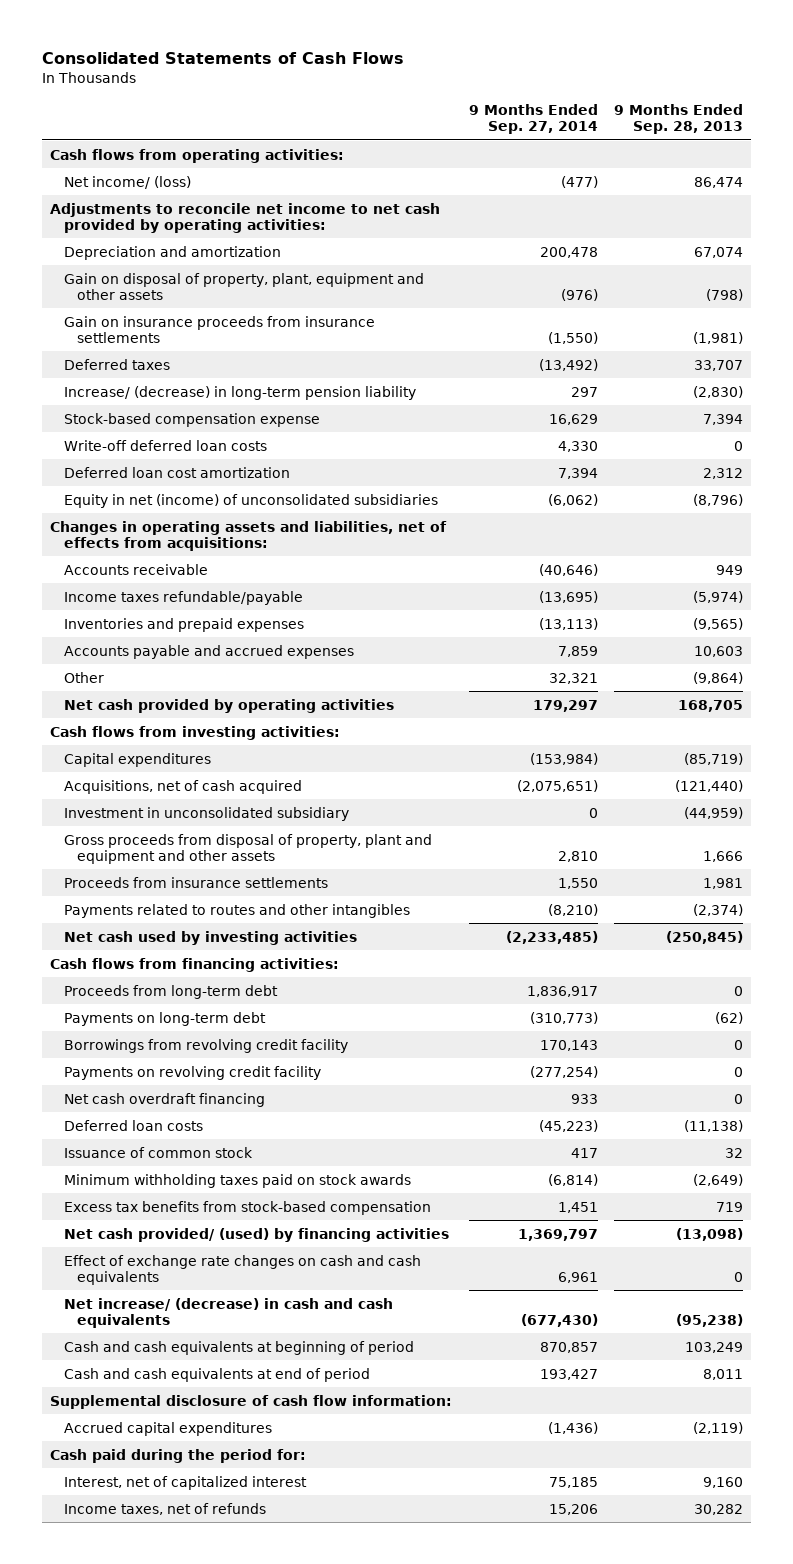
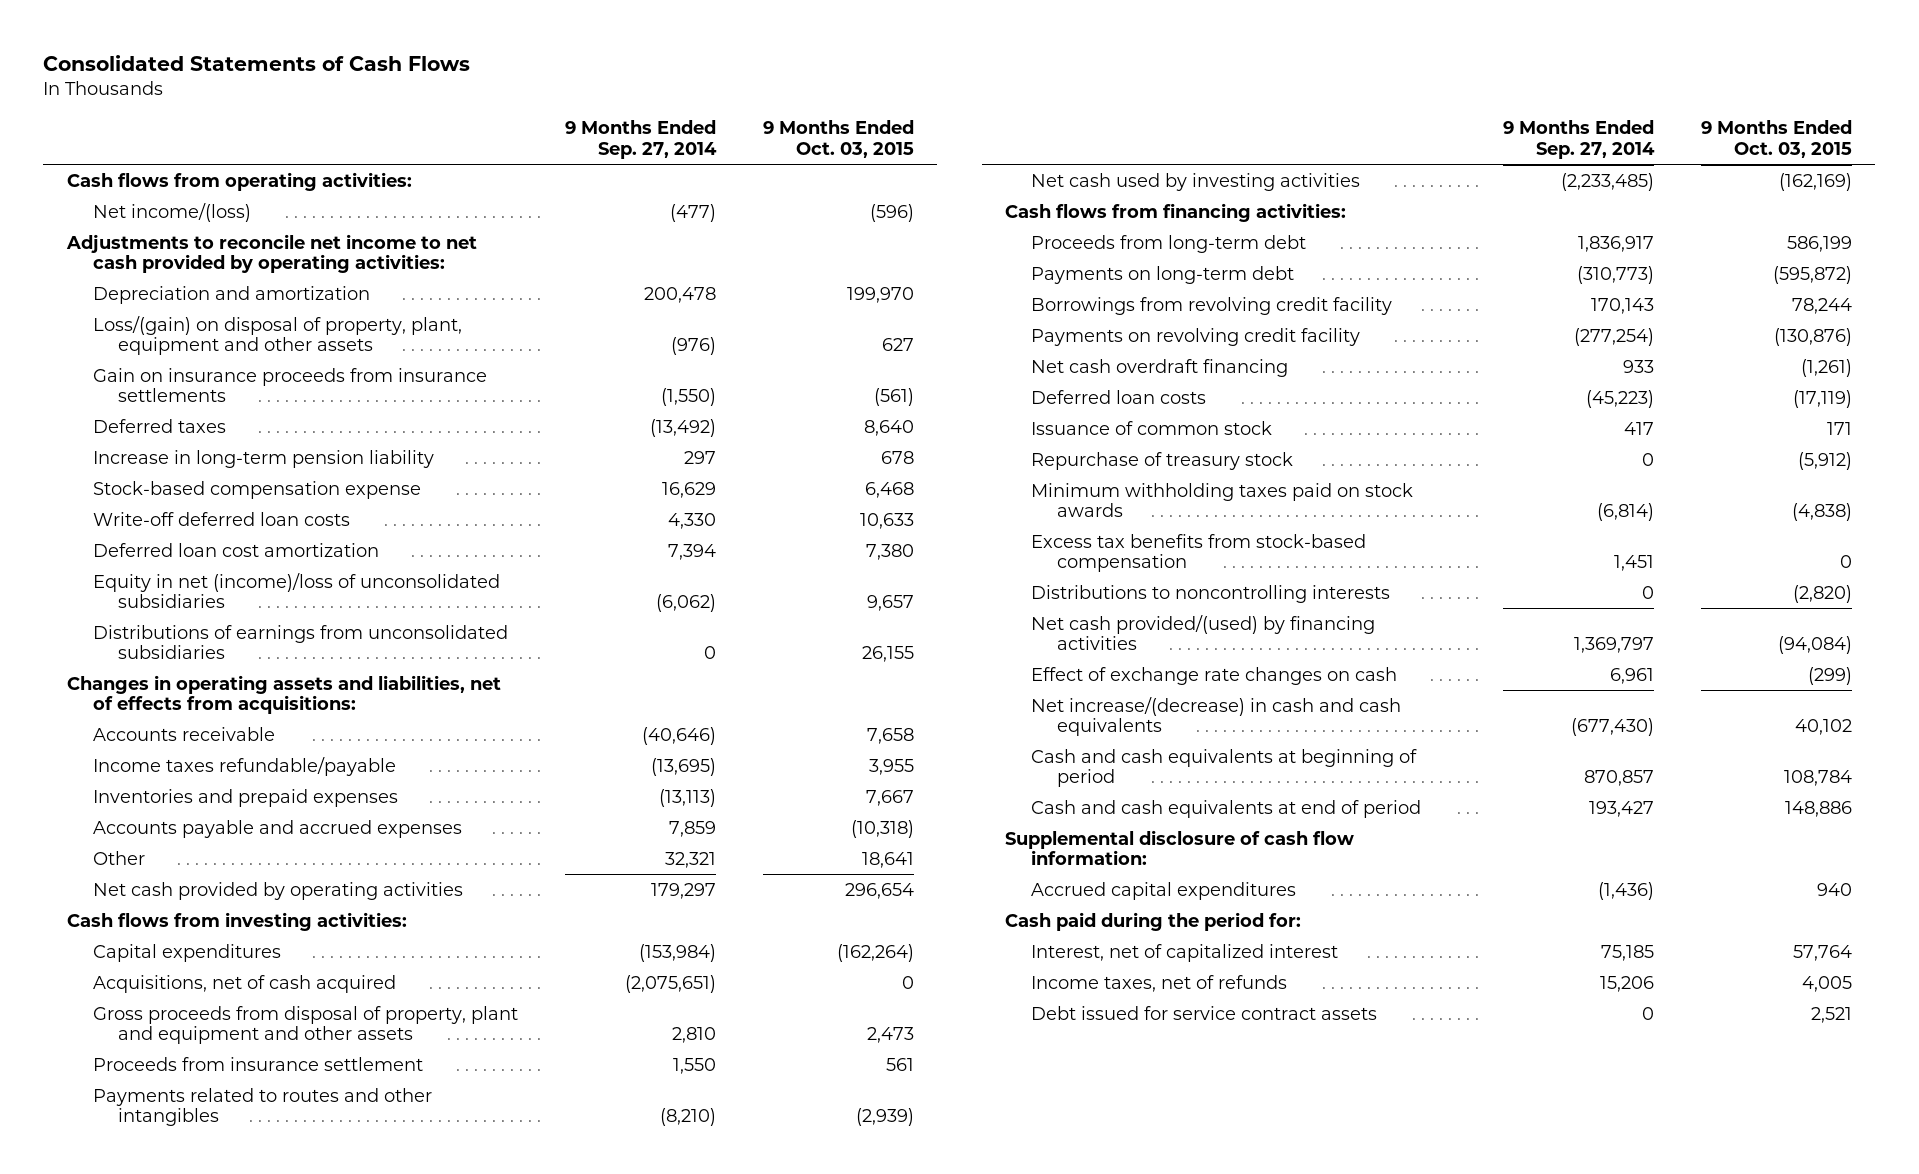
[613,103,743,135] 9 Months Ended Sep. 28, 2013 -> none
none -> [762,120,914,159] 9 Months Ended Oct. 03, 2015
[63,175,191,189] Net income/ (loss) -> [92,202,251,222] Net income/(loss)
[63,272,424,301] Gain on disposal of property, plant, equipment and other assets -> [92,315,462,356] Loss/(gain) on disposal of property, plant, equipment and other assets
[63,385,416,400] Increase/ (decrease) in long-term pension liability -> [92,449,434,468] Increase in long-term pension liability
[63,493,438,508] Equity in net (income) of unconsolidated subsidiaries -> [92,572,500,609] Equity in net (income)/loss of unconsolidated subsidiaries
none -> [92,624,508,660] Distributions of earnings from unconsolidated subsidiaries
[63,806,349,821] Investment in unconsolidated subsidiary -> none
[63,876,328,888] Proceeds from insurance settlements -> [92,1056,423,1071] Proceeds from insurance settlement
none -> [1030,451,1293,470] Repurchase of treasury stock
none -> [1030,584,1390,603] Distributions to noncontrolling interests
[63,1227,449,1242] Net cash provided/ (used) by financing activities -> [1030,614,1375,651] Net cash provided/(used) by financing activities
[63,1254,421,1286] Effect of exchange rate changes on cash and cash equivalents -> [1030,666,1397,685] Effect of exchange rate changes on cash
[63,1297,393,1329] Net increase/ (decrease) in cash and cash equivalents -> [1030,696,1401,737] Net increase/(decrease) in cash and cash equivalents
none -> [1030,1005,1377,1020] Debt issued for service contract assets

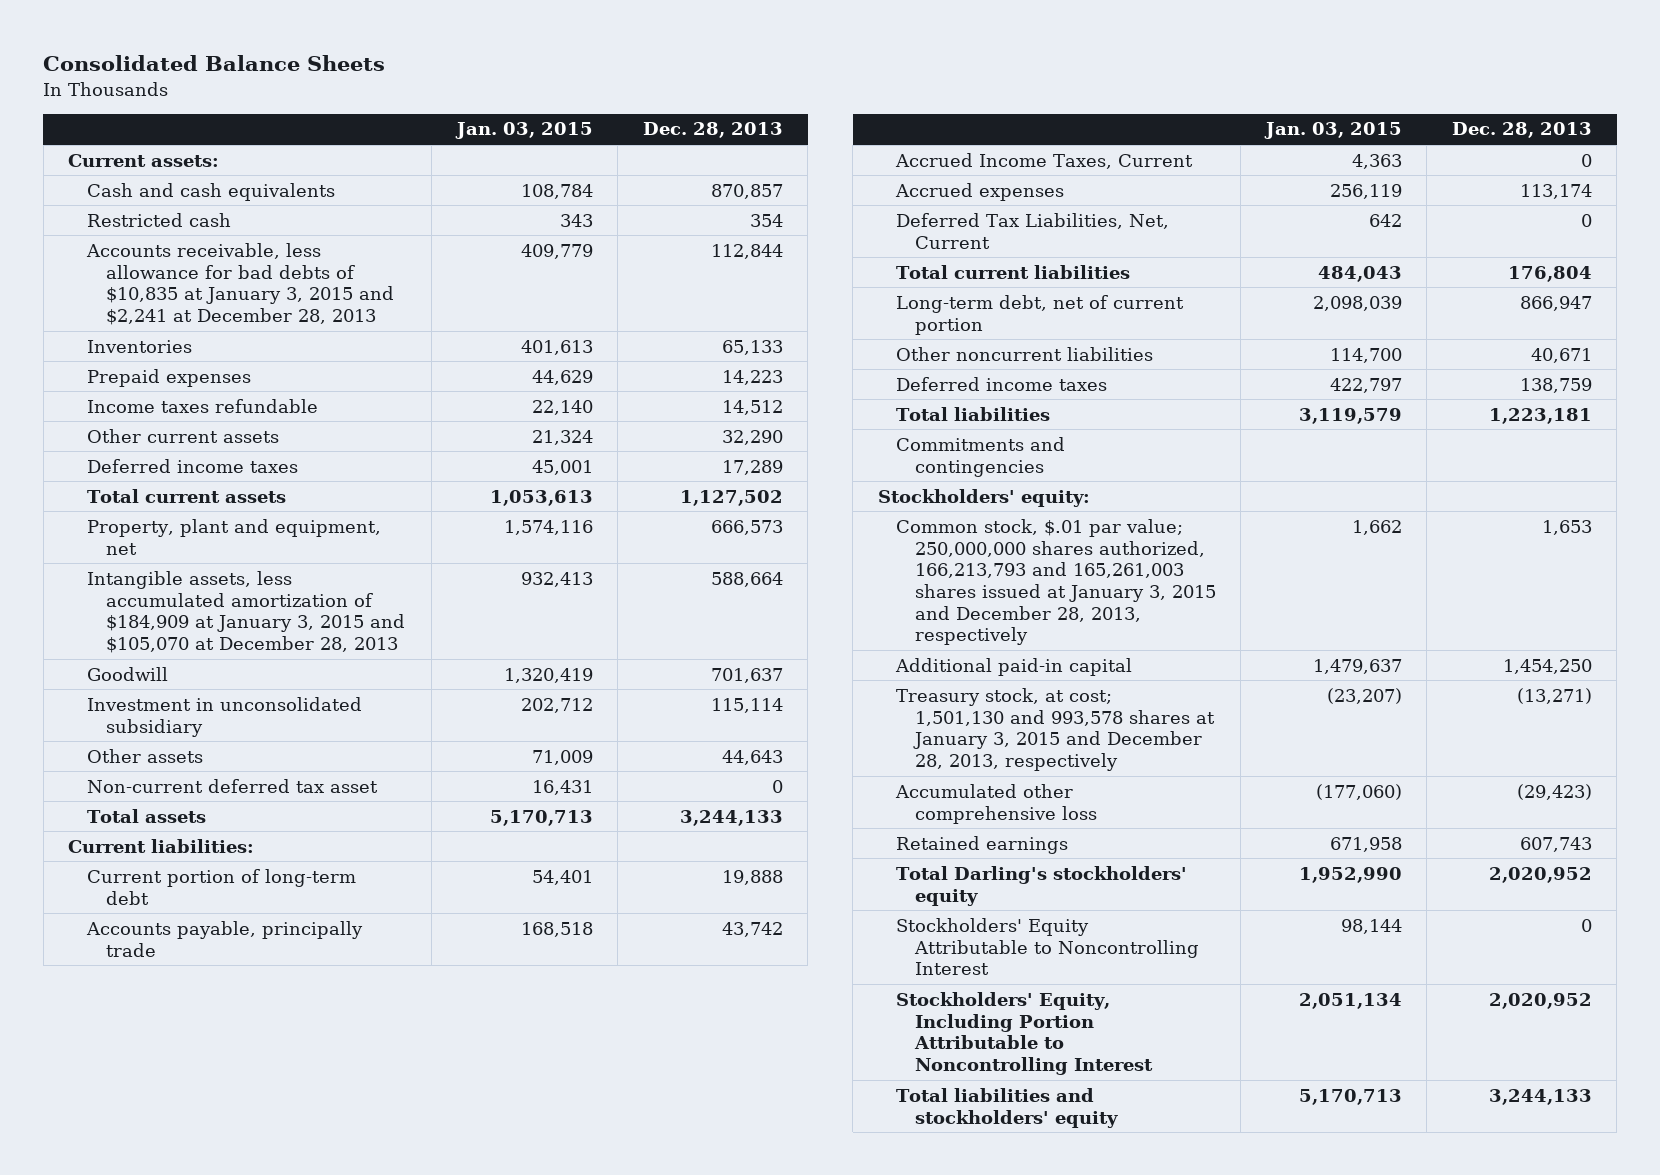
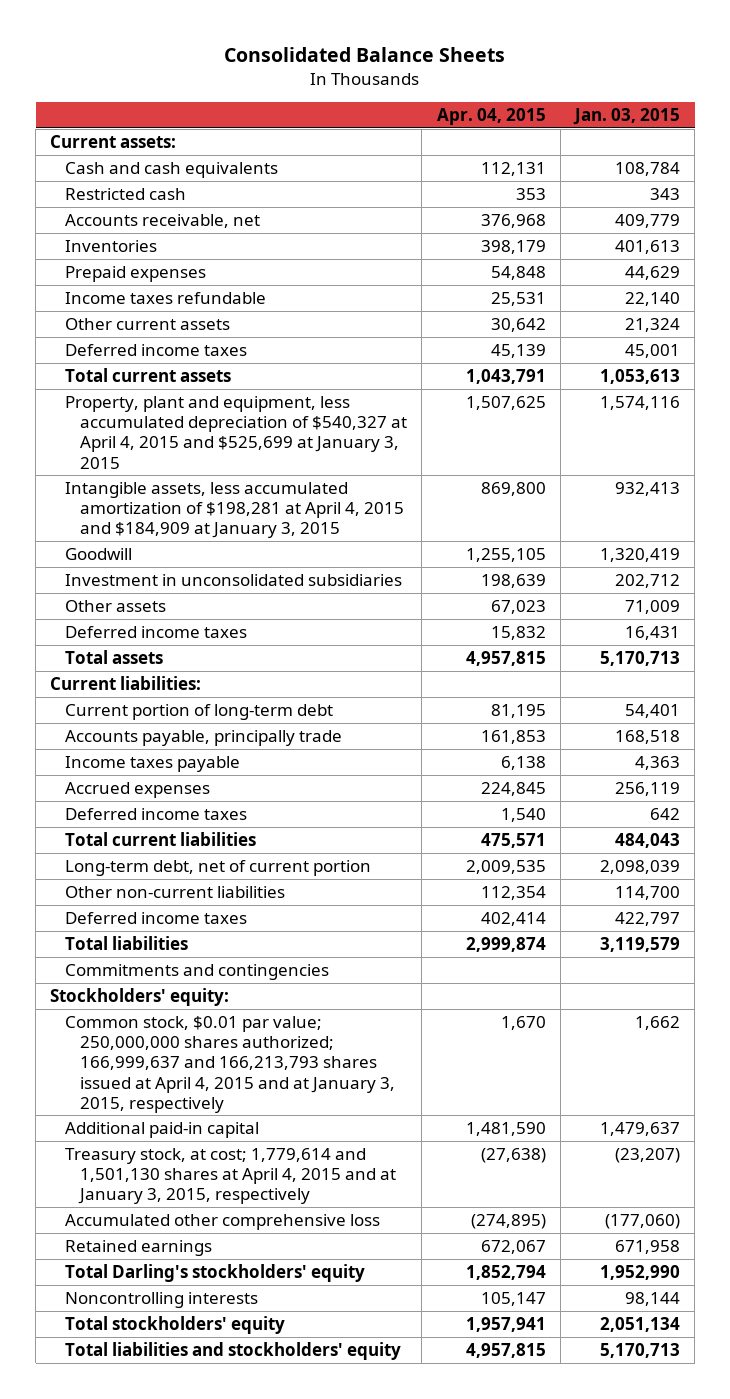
[642,122,783,139] Dec. 28, 2013 -> none
none -> [436,108,546,126] Apr. 04, 2015
[85,242,394,325] Accounts receivable, less allowance for bad debts of $10,835 at January 3, 2015 and $2,241 at December 28, 2013 -> [65,214,261,229] Accounts receivable, net
[86,518,381,555] Property, plant and equipment, net -> [65,396,408,469] Property, plant and equipment, less accumulated depreciation of $540,327 at April 4, 2015 and $525,699 at January 3, 2015
[86,570,405,653] Intangible assets, less accumulated amortization of $184,909 at January 3, 2015 and $105,070 at December 28, 2013 -> [65,482,405,539] Intangible assets, less accumulated amortization of $198,281 at April 4, 2015 and $184,909 at January 3, 2015
[86,696,362,737] Investment in unconsolidated subsidiary -> [65,574,403,587] Investment in unconsolidated subsidiaries
[86,778,378,793] Non-current deferred tax asset -> [65,626,248,639] Deferred income taxes
[895,152,1194,169] Accrued Income Taxes, Current -> [65,756,241,773] Income taxes payable
[896,212,1170,249] Deferred Tax Liabilities, Net, Current -> [65,808,248,821] Deferred income taxes
[896,346,1154,361] Other noncurrent liabilities -> [65,886,286,899] Other non-current liabilities
[896,518,1216,646] Common stock, $.01 par value; 250,000,000 shares authorized, 166,213,793 and 165,261,003 shares issued at January 3, 2015 and December 28, 2013, respectively -> [65,1016,396,1113] Common stock, $0.01 par value; 250,000,000 shares authorized; 166,999,637 and 166,213,793 shares issued at April 4, 2015 and at January 3, 2015, respectively
[896,687,1215,771] Treasury stock, at cost; 1,501,130 and 993,578 shares at January 3, 2015 and December 28, 2013, respectively -> [65,1148,397,1205] Treasury stock, at cost; 1,779,614 and 1,501,130 shares at April 4, 2015 and at January 3, 2015, respectively
[896,917,1199,976] Stockholders' Equity Attributable to Noncontrolling Interest -> [65,1292,259,1309] Noncontrolling interests
[896,991,1153,1075] Stockholders' Equity, Including Portion Attributable to Noncontrolling Interest -> [65,1316,286,1335] Total stockholders' equity

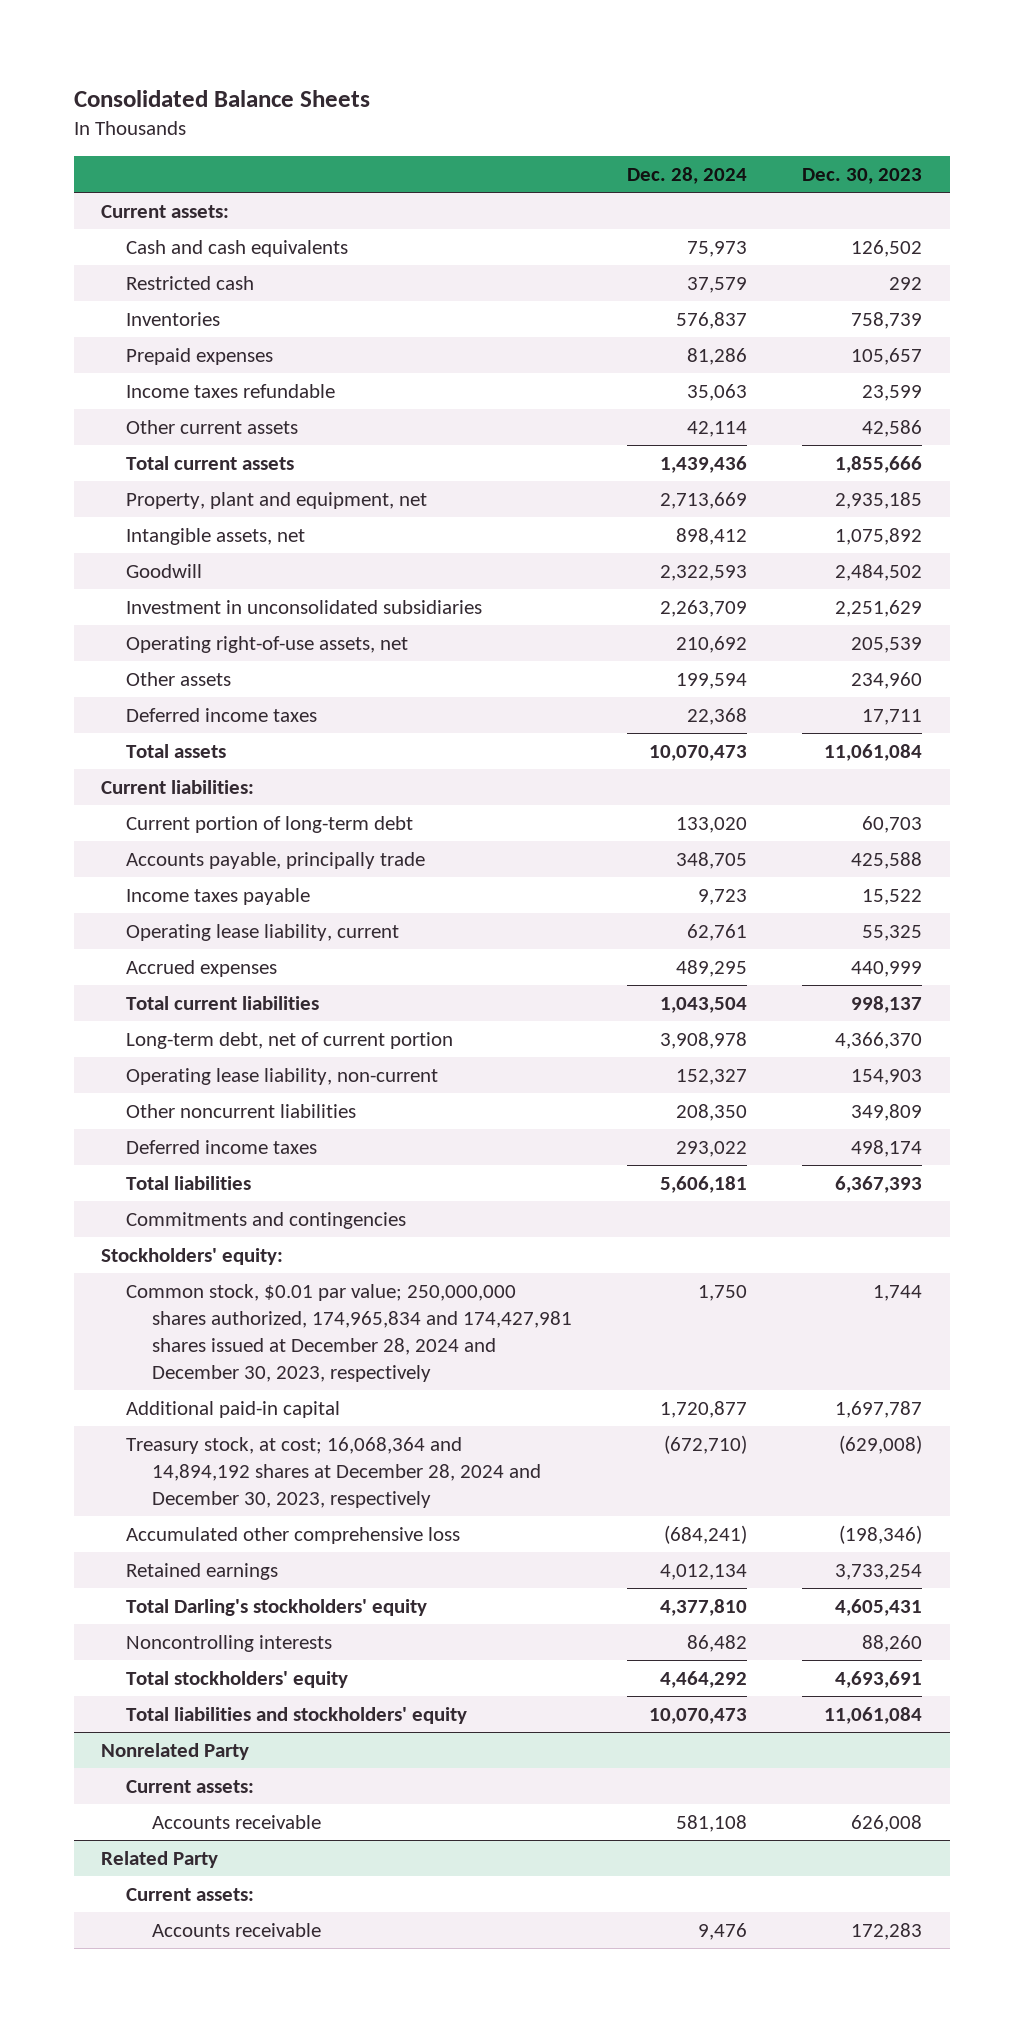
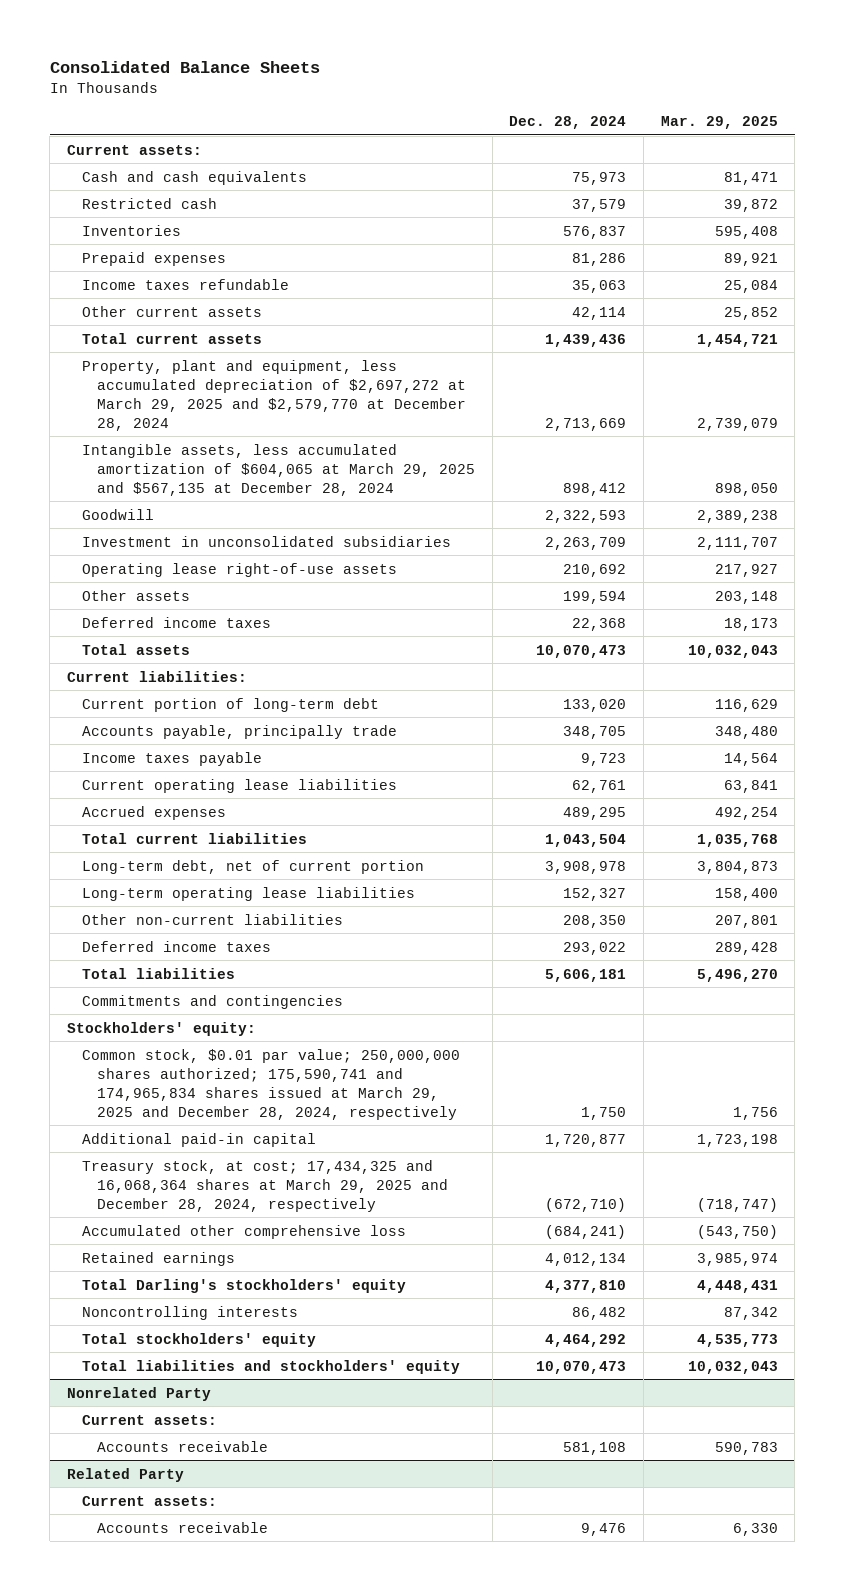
[802,168,923,185] Dec. 30, 2023 -> none
none -> [660,115,778,129] Mar. 29, 2025
[126,491,428,509] Property, plant and equipment, net -> [82,359,467,431] Property, plant and equipment, less accumulated depreciation of $2,697,272 at March 29, 2025 and $2,579,770 at December 28, 2024
[126,527,306,545] Intangible assets, net -> [82,443,476,496] Intangible assets, less accumulated amortization of $604,065 at March 29, 2025 and $567,135 at December 28, 2024
[126,635,409,653] Operating right-of-use assets, net -> [82,562,398,577] Operating lease right-of-use assets
[126,923,400,941] Operating lease liability, current -> [82,778,398,793] Current operating lease liabilities
[126,1067,439,1085] Operating lease liability, non-current -> [82,886,416,901] Long-term operating lease liabilities
[126,1103,357,1118] Other noncurrent liabilities -> [82,913,344,925] Other non-current liabilities
[126,1283,572,1383] Common stock, $0.01 par value; 250,000,000 shares authorized, 174,965,834 and 174,427,981 shares issued at December 28, 2024 and December 30, 2023, respectively -> [82,1048,461,1120] Common stock, $0.01 par value; 250,000,000 shares authorized; 175,590,741 and 174,965,834 shares issued at March 29, 2025 and December 28, 2024, respectively
[126,1436,541,1508] Treasury stock, at cost; 16,068,364 and 14,894,192 shares at December 28, 2024 and December 30, 2023, respectively -> [82,1159,449,1212] Treasury stock, at cost; 17,434,325 and 16,068,364 shares at March 29, 2025 and December 28, 2024, respectively

